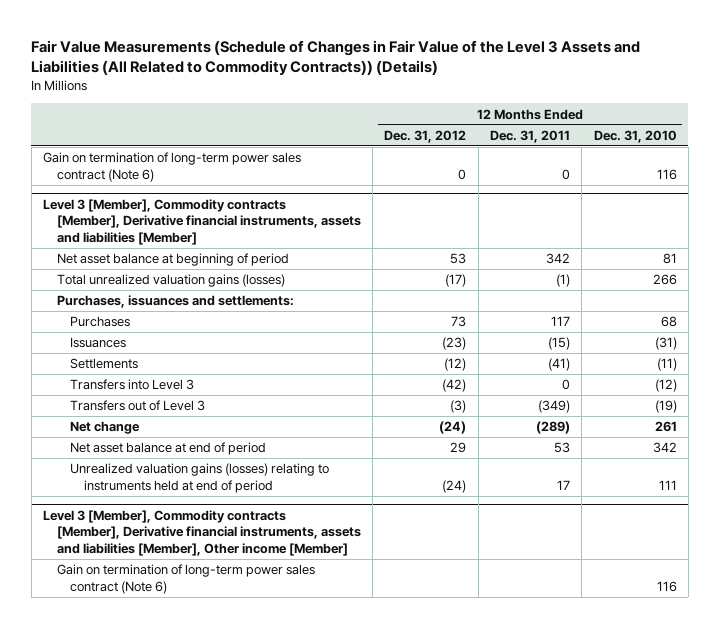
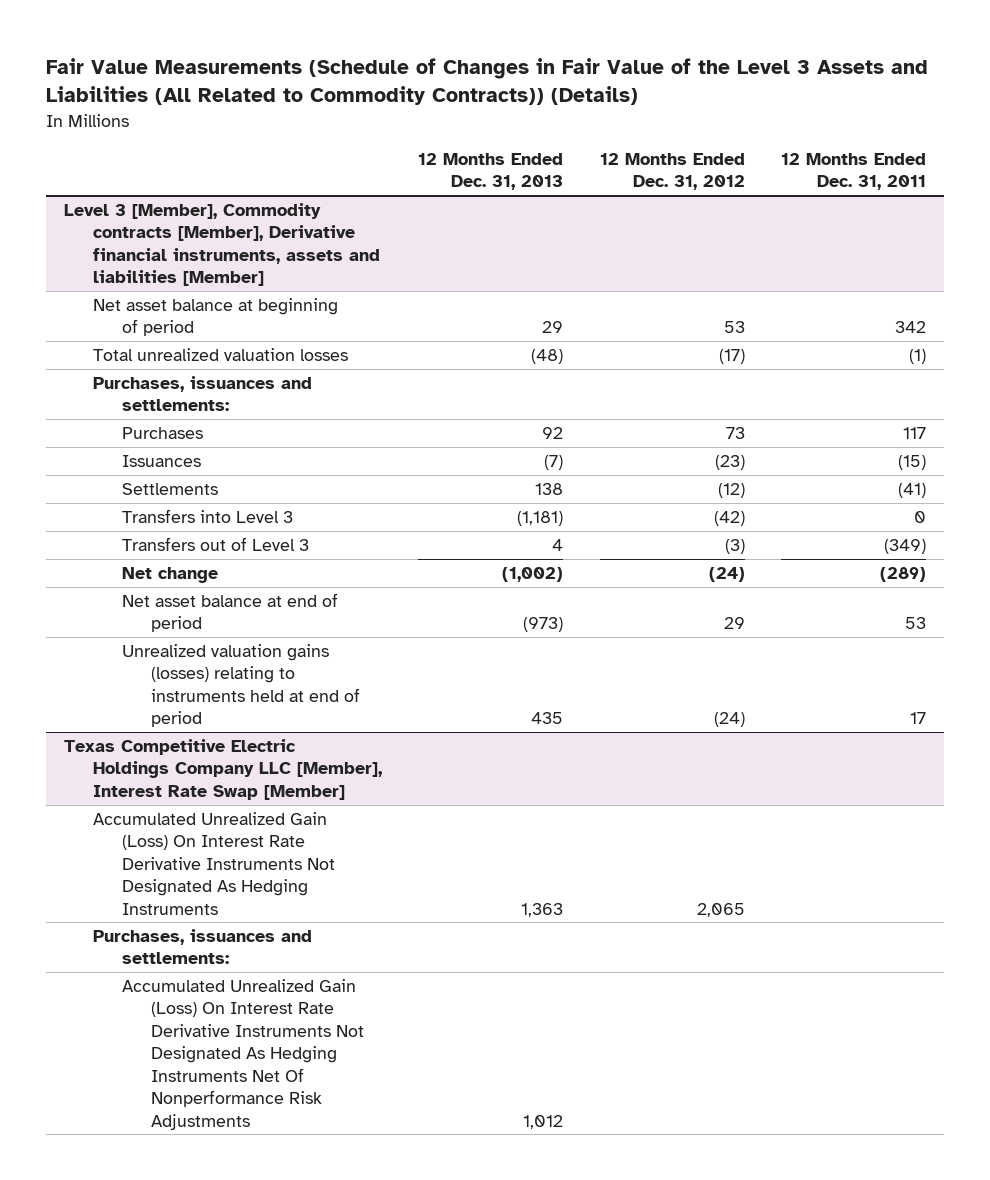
[593,129,677,143] Dec. 31, 2010 -> none
none -> [418,153,564,191] 12 Months Ended Dec. 31, 2013
[43,152,302,182] Gain on termination of long-term power sales contract (Note 6) -> none
[56,274,285,288] Total unrealized valuation gains (losses) -> [92,347,348,361] Total unrealized valuation losses
[43,509,361,557] Level 3 [Member], Commodity contracts [Member], Derivative financial instruments, assets and liabilities [Member], Other income [Member] -> none
[56,564,315,594] Gain on termination of long-term power sales contract (Note 6) -> none
none -> [64,738,382,800] Texas Competitive Electric Holdings Company LLC [Member], Interest Rate Swap [Member]
none -> [92,811,335,915] Accumulated Unrealized Gain (Loss) On Interest Rate Derivative Instruments Not Designated As Hedging Instruments
none -> [92,928,312,965] Purchases, issuances and settlements:
none -> [121,978,364,1130] Accumulated Unrealized Gain (Loss) On Interest Rate Derivative Instruments Not Designated As Hedging Instruments Net Of Nonperformance Risk Adjustments

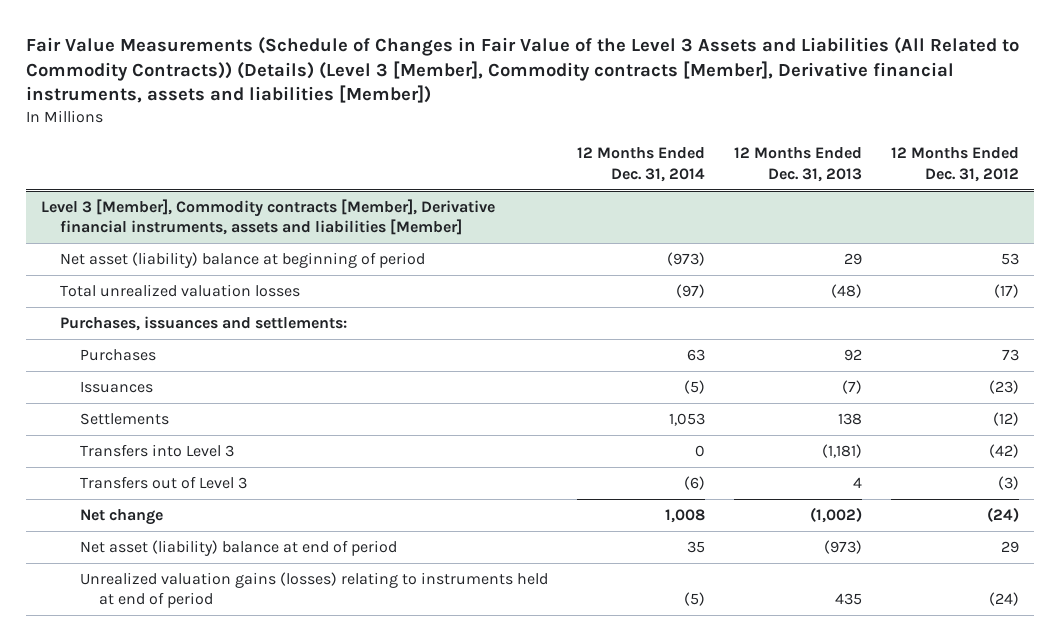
[45,58,928,106] Fair Value Measurements (Schedule of Changes in Fair Value of the Level 3 Assets and Liabilities (All Related to Commodity Contracts)) (Details) -> [26,36,1020,104] Fair Value Measurements (Schedule of Changes in Fair Value of the Level 3 Assets and Liabilities (All Related to Commodity Contracts)) (Details) (Level 3 [Member], Commodity contracts [Member], Derivative financial instruments, assets and liabilities [Member])
[780,153,926,191] 12 Months Ended Dec. 31, 2011 -> none
none -> [576,147,705,182] 12 Months Ended Dec. 31, 2014
[92,297,338,337] Net asset balance at beginning of period -> [60,251,426,268] Net asset (liability) balance at beginning of period
[121,592,338,633] Net asset balance at end of period -> [79,539,397,556] Net asset (liability) balance at end of period
[64,738,382,800] Texas Competitive Electric Holdings Company LLC [Member], Interest Rate Swap [Member] -> none
[92,811,335,915] Accumulated Unrealized Gain (Loss) On Interest Rate Derivative Instruments Not Designated As Hedging Instruments -> none
[92,928,312,965] Purchases, issuances and settlements: -> none
[121,978,364,1130] Accumulated Unrealized Gain (Loss) On Interest Rate Derivative Instruments Not Designated As Hedging Instruments Net Of Nonperformance Risk Adjustments -> none

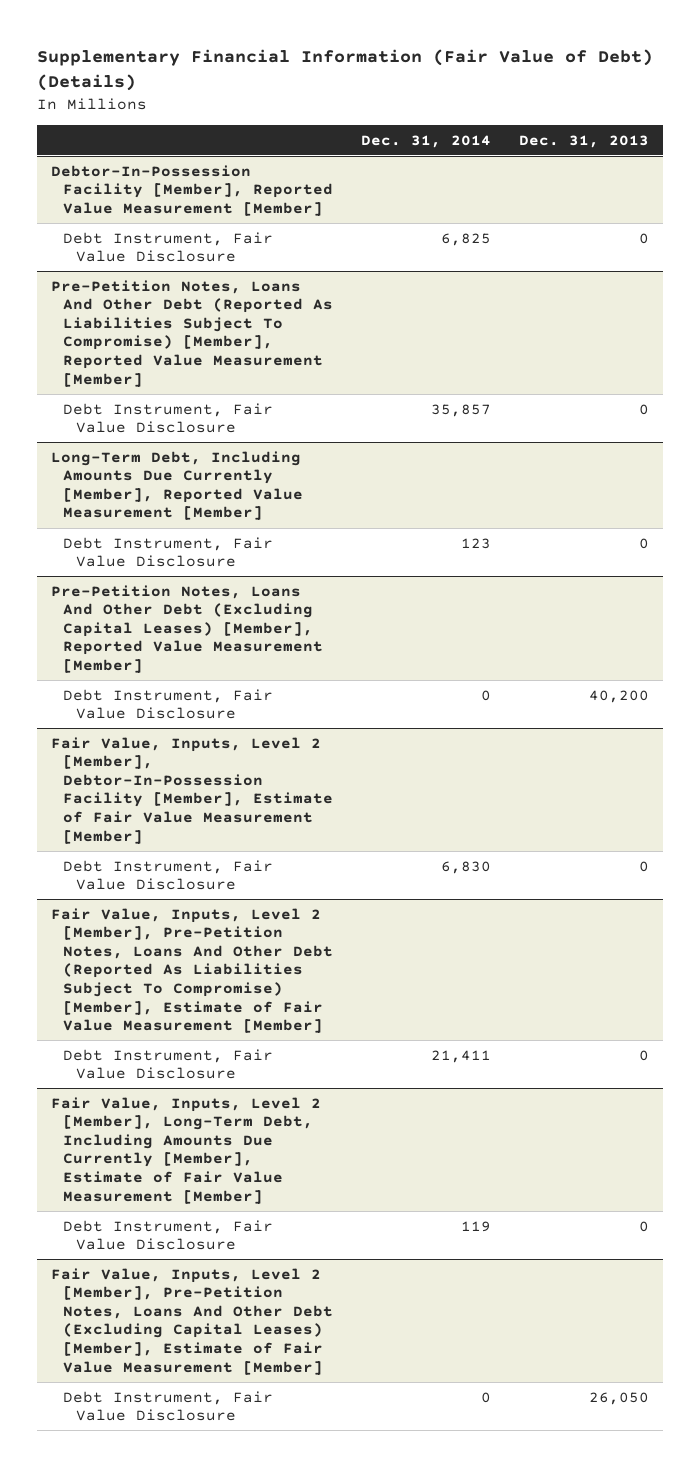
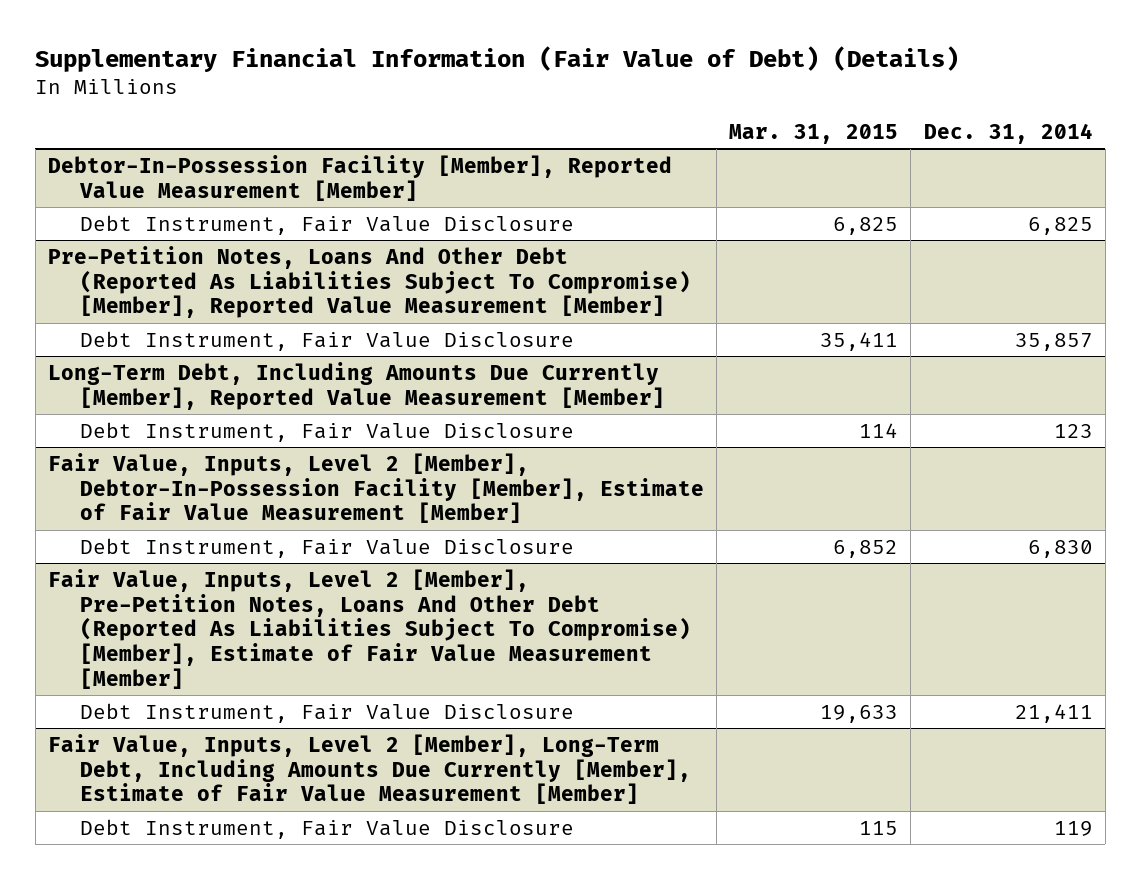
[518,134,649,148] Dec. 31, 2013 -> none
none -> [729,123,899,144] Mar. 31, 2015
[51,584,324,674] Pre-Petition Notes, Loans And Other Debt (Excluding Capital Leases) [Member], Reported Value Measurement [Member] -> none
[63,688,274,720] Debt Instrument, Fair Value Disclosure -> none
[51,1267,334,1375] Fair Value, Inputs, Level 2 [Member], Pre-Petition Notes, Loans And Other Debt (Excluding Capital Leases) [Member], Estimate of Fair Value Measurement [Member] -> none
[63,1390,274,1422] Debt Instrument, Fair Value Disclosure -> none

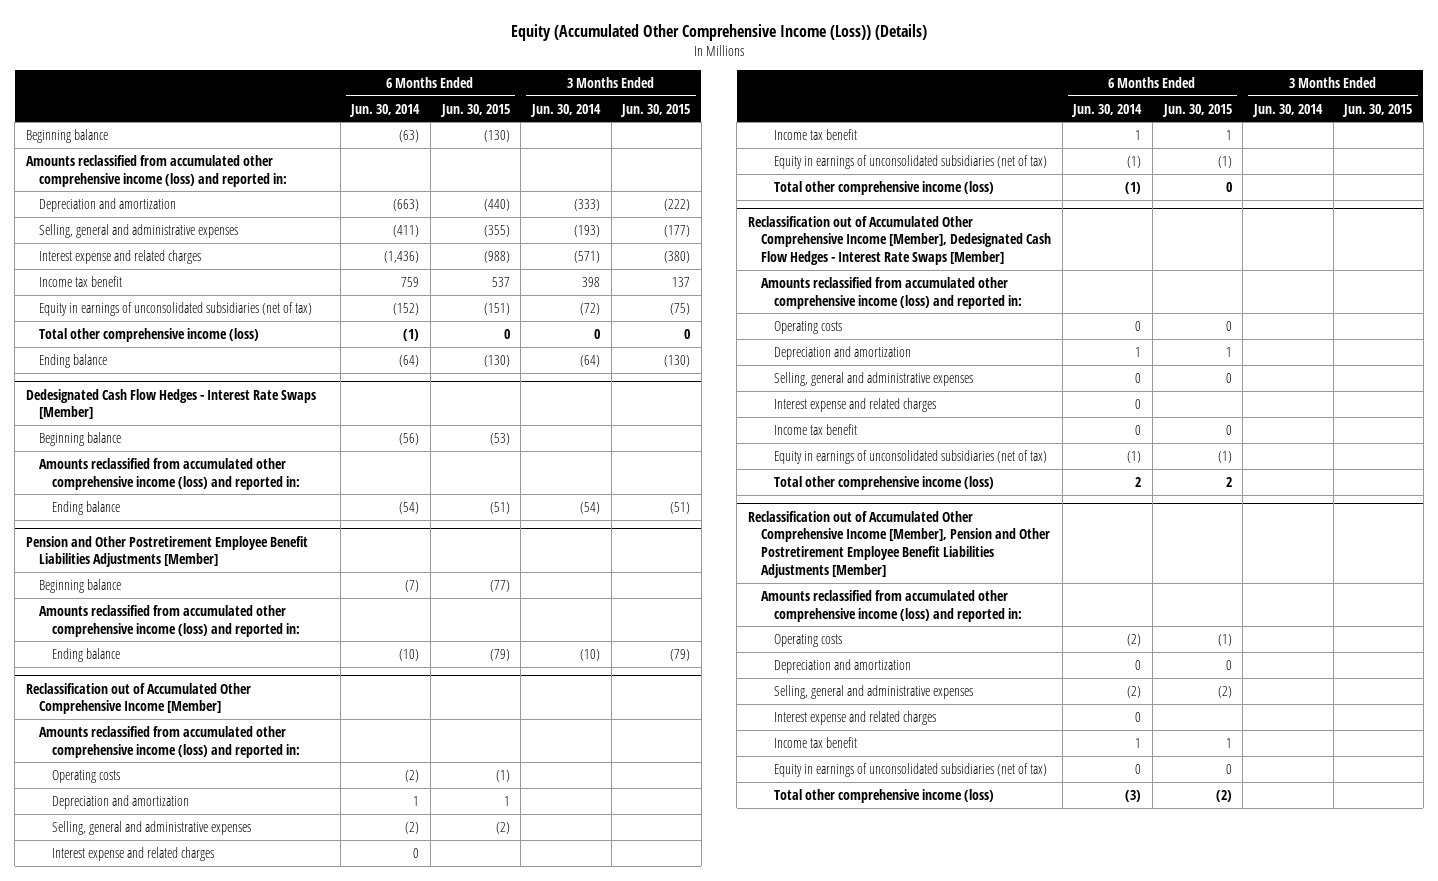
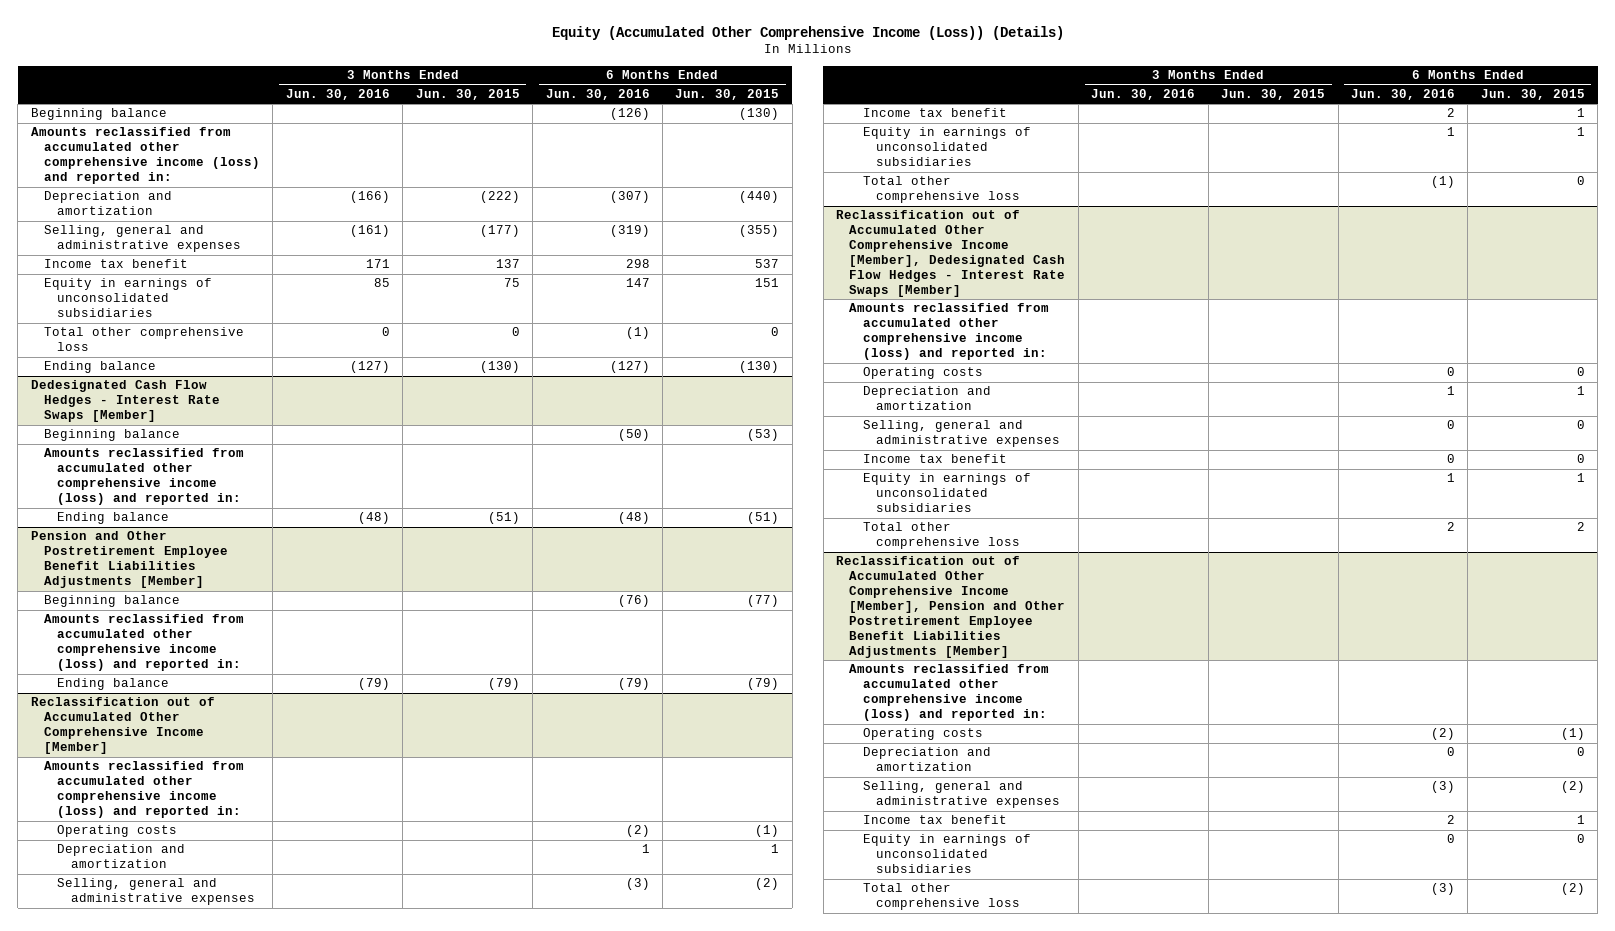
[349,103,421,117] Jun. 30, 2014 -> none
[529,103,601,117] Jun. 30, 2014 -> none
none -> [285,88,390,100] Jun. 30, 2016
none -> [545,88,650,100] Jun. 30, 2016
[39,249,202,264] Interest expense and related charges -> none
[39,301,313,316] Equity in earnings of unconsolidated subsidiaries (net of tax) -> [43,278,212,318] Equity in earnings of unconsolidated subsidiaries
[483,302,510,315] (151) -> [755,278,780,288] 151
[670,302,691,315] (75) -> [503,278,520,288] 75
[39,327,260,342] Total other comprehensive income (loss) -> [43,327,244,352] Total other comprehensive loss
[52,846,215,861] Interest expense and related charges -> none
[774,154,1048,169] Equity in earnings of unconsolidated subsidiaries (net of tax) -> [862,127,1031,167] Equity in earnings of unconsolidated subsidiaries
[1217,155,1232,168] (1) -> [1576,127,1585,137] 1
[774,180,995,195] Total other comprehensive income (loss) -> [862,176,1020,204] Total other comprehensive loss
[774,397,937,412] Interest expense and related charges -> none
[774,449,1048,464] Equity in earnings of unconsolidated subsidiaries (net of tax) -> [862,473,1031,513] Equity in earnings of unconsolidated subsidiaries
[1217,450,1232,463] (1) -> [1576,473,1585,483] 1
[774,475,995,490] Total other comprehensive income (loss) -> [862,522,1020,550] Total other comprehensive loss
[774,710,937,725] Interest expense and related charges -> none
[774,762,1048,777] Equity in earnings of unconsolidated subsidiaries (net of tax) -> [862,834,1031,874] Equity in earnings of unconsolidated subsidiaries
[774,788,995,803] Total other comprehensive income (loss) -> [862,883,1020,911] Total other comprehensive loss

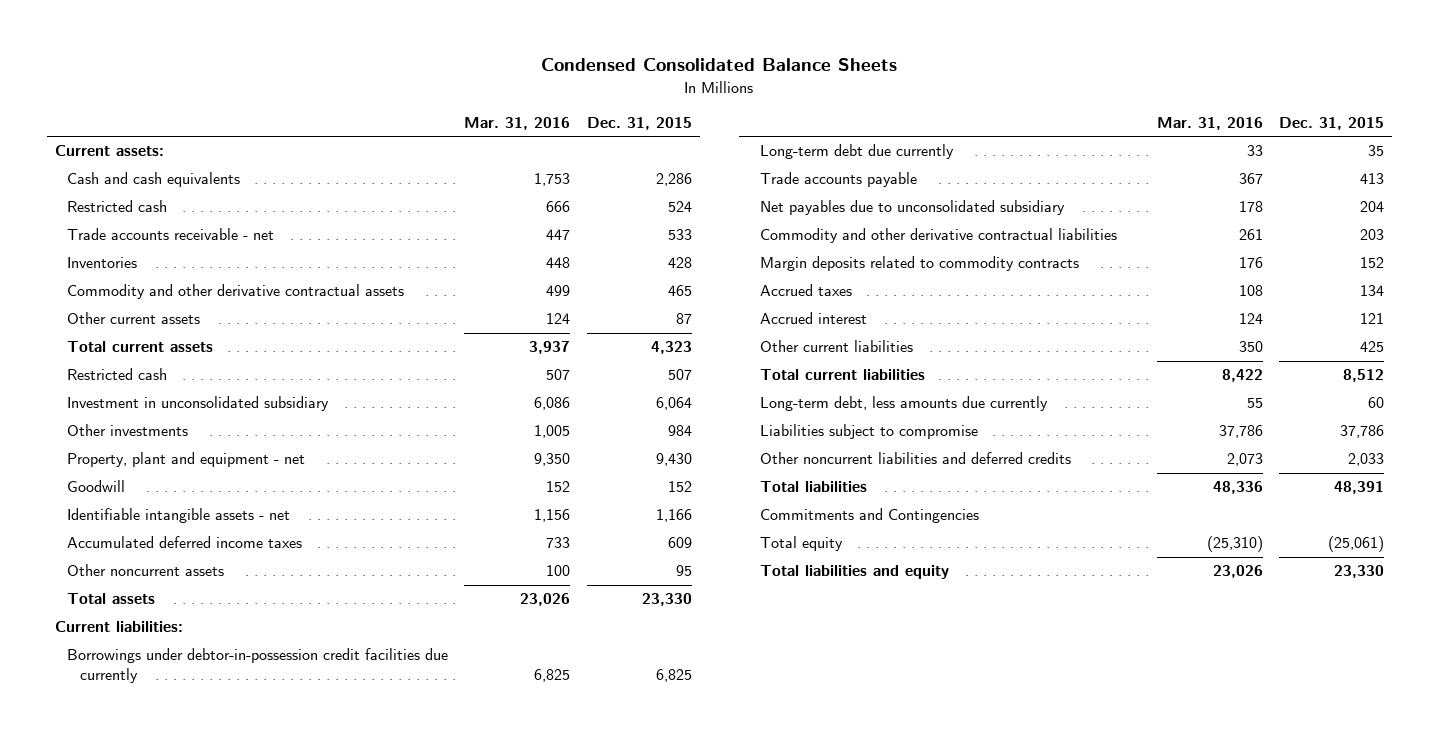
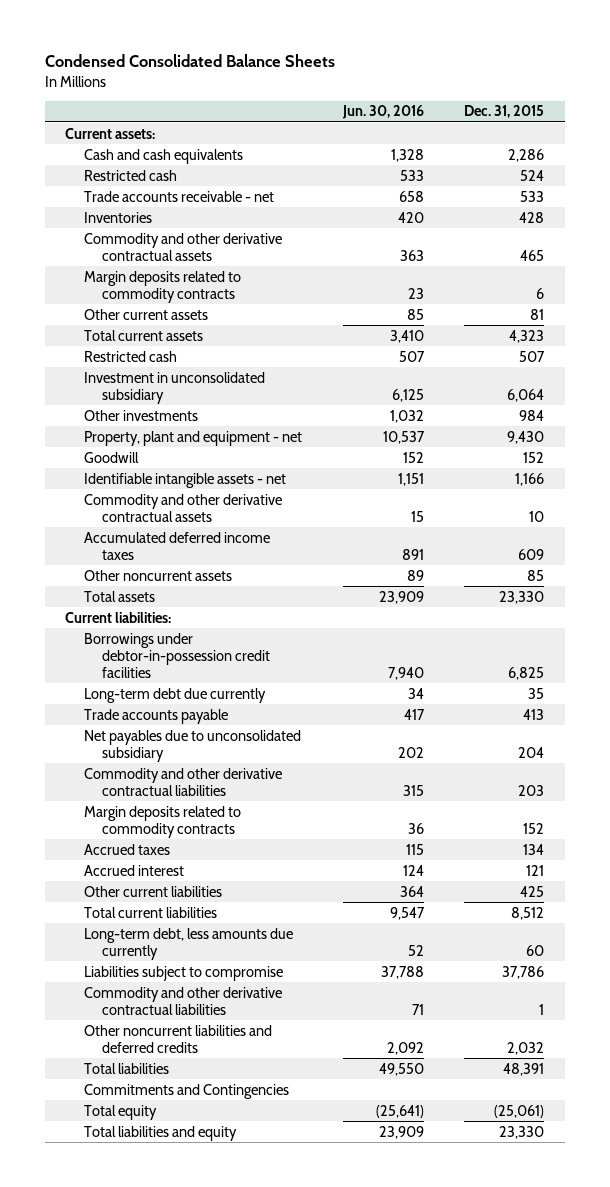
[464,117,571,131] Mar. 31, 2016 -> none
none -> [341,105,424,120] Jun. 30, 2016
none -> [83,270,241,303] Margin deposits related to commodity contracts
[675,313,692,325] 87 -> [530,308,545,320] 81
none -> [83,493,282,522] Commodity and other derivative contractual assets
[675,565,692,577] 95 -> [527,569,545,581] 85
[67,648,449,683] Borrowings under debtor-in-possession credit facilities due currently -> [83,632,271,678] Borrowings under debtor-in-possession credit facilities
none -> [83,986,282,1015] Commodity and other derivative contractual liabilities
[1348,453,1385,467] 2,033 -> [507,1041,545,1055] 2,032

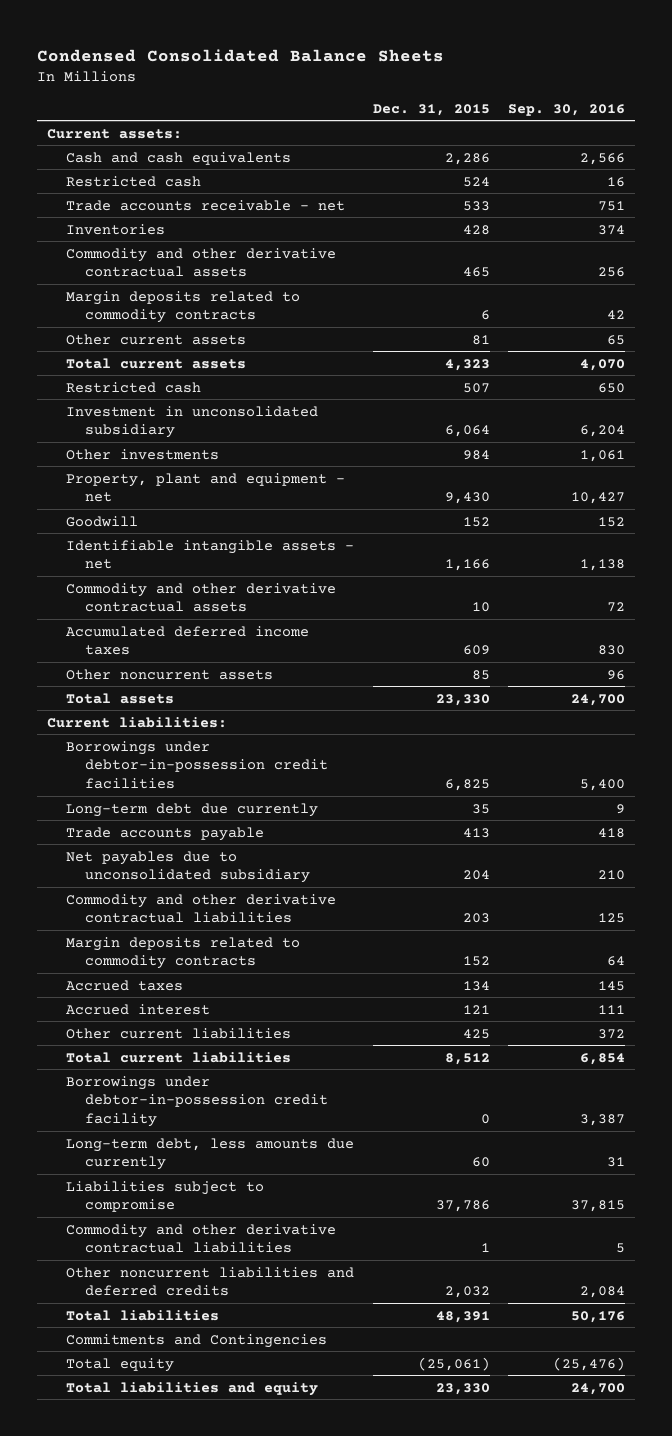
[341,105,424,120] Jun. 30, 2016 -> none
none -> [508,103,626,116] Sep. 30, 2016
none -> [65,1075,329,1127] Borrowings under debtor-in-possession credit facility

